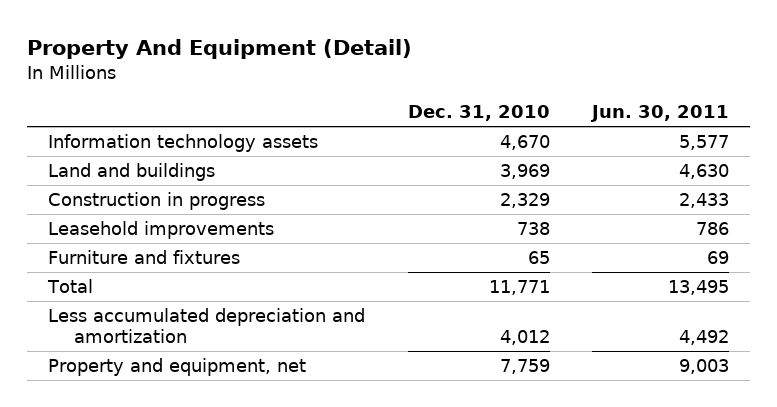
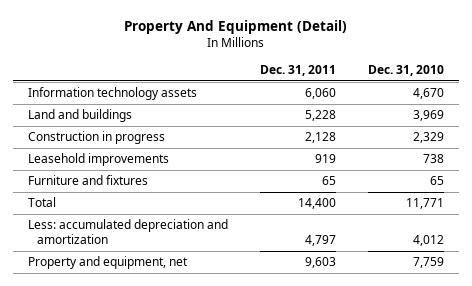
[589,105,729,123] Jun. 30, 2011 -> none
none -> [260,65,337,77] Dec. 31, 2011
[48,308,366,343] Less accumulated depreciation and amortization -> [28,219,229,245] Less: accumulated depreciation and amortization

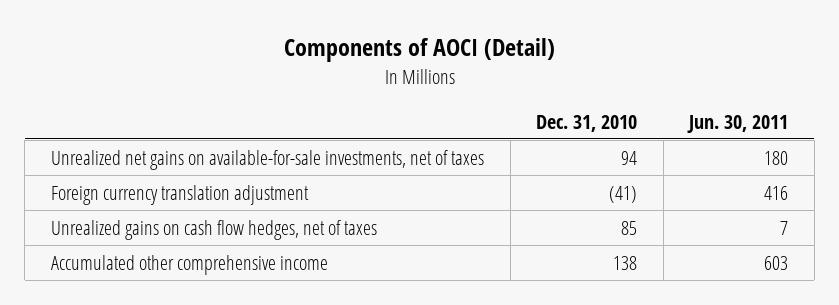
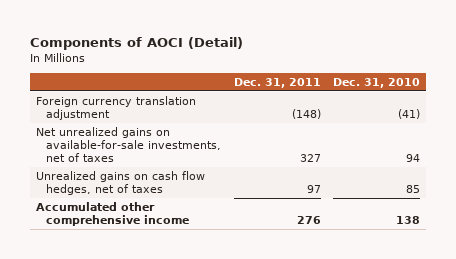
[687,114,789,133] Jun. 30, 2011 -> none
none -> [233,78,321,89] Dec. 31, 2011
[50,149,484,170] Unrealized net gains on available-for-sale investments, net of taxes -> none
none -> [35,126,222,163] Net unrealized gains on available-for-sale investments, net of taxes

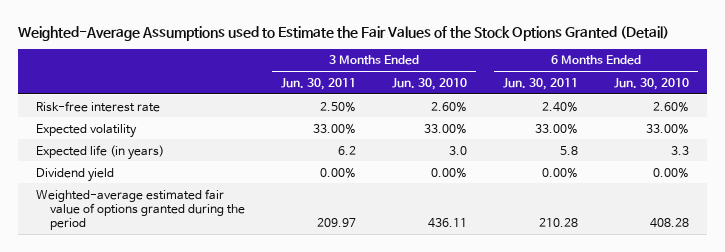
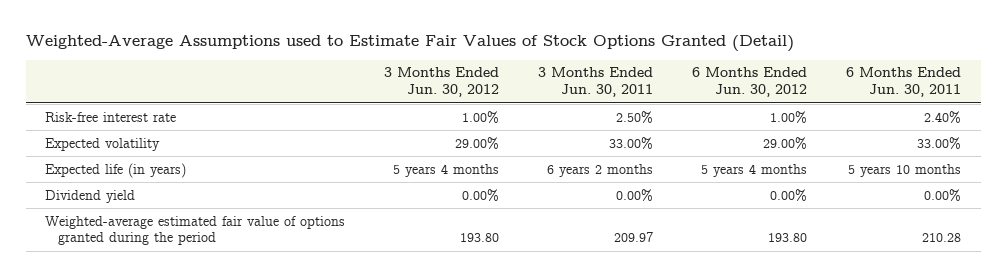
[18,25,670,41] Weighted-Average Assumptions used to Estimate the Fair Values of the Stock Options Granted (Detail) -> [25,35,794,53] Weighted-Average Assumptions used to Estimate Fair Values of Stock Options Granted (Detail)
[391,77,467,90] Jun. 30, 2010 -> none
[614,77,690,90] Jun. 30, 2010 -> none
none -> [384,67,500,98] 3 Months Ended Jun. 30, 2012
none -> [692,67,808,98] 6 Months Ended Jun. 30, 2012
[337,145,356,155] 6.2 -> [547,163,654,177] 6 years 2 months
[560,145,579,155] 5.8 -> [848,163,962,177] 5 years 10 months

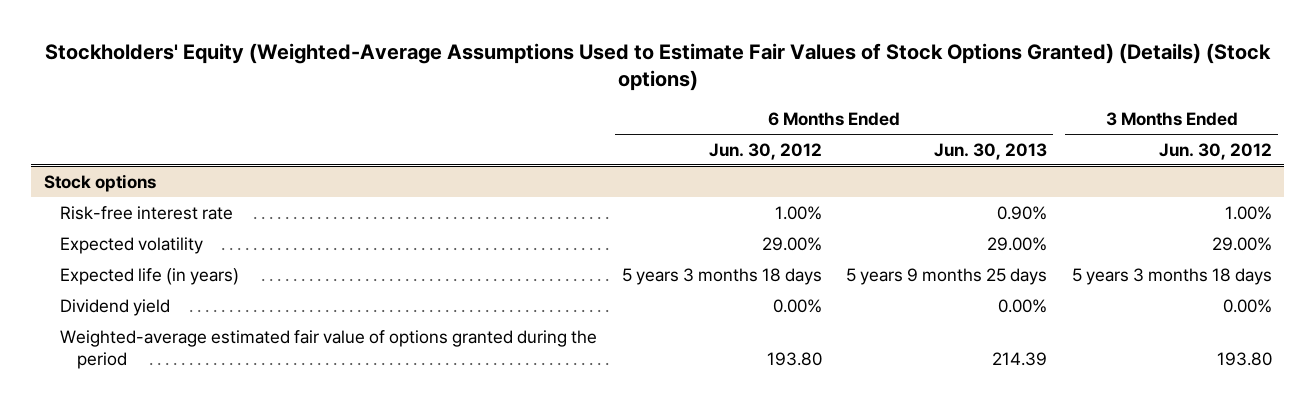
[25,35,794,53] Weighted-Average Assumptions used to Estimate Fair Values of Stock Options Granted (Detail) -> [44,42,1271,92] Stockholders' Equity (Weighted-Average Assumptions Used to Estimate Fair Values of Stock Options Granted) (Details) (Stock options)
[538,67,654,98] 3 Months Ended Jun. 30, 2011 -> none
[846,67,962,98] 6 Months Ended Jun. 30, 2011 -> none
none -> [934,142,1048,160] Jun. 30, 2013
none -> [43,173,156,192] Stock options
[393,163,500,177] 5 years 4 months -> [1071,267,1272,285] 5 years 3 months 18 days
[701,163,808,177] 5 years 4 months -> [621,267,822,285] 5 years 3 months 18 days

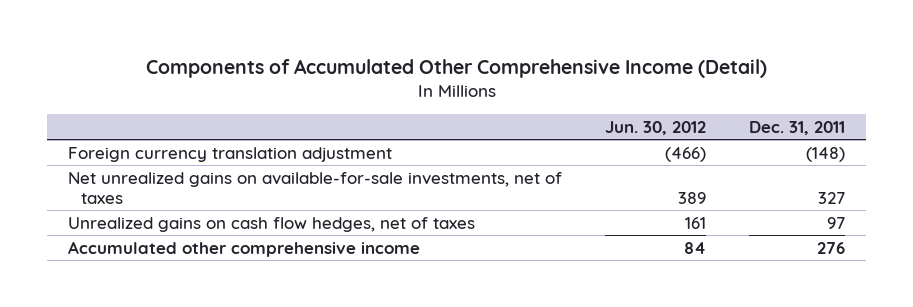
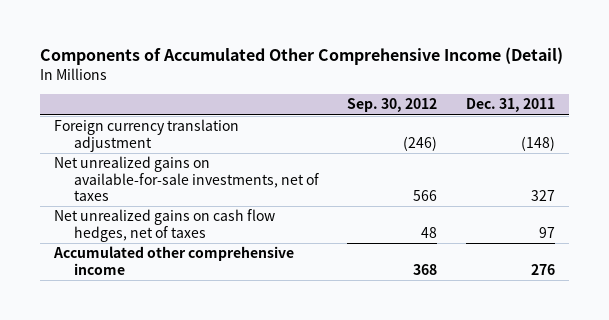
[605,120,707,135] Jun. 30, 2012 -> none
none -> [347,98,438,113] Sep. 30, 2012
[68,216,476,232] Unrealized gains on cash flow hedges, net of taxes -> [53,209,275,242] Net unrealized gains on cash flow hedges, net of taxes

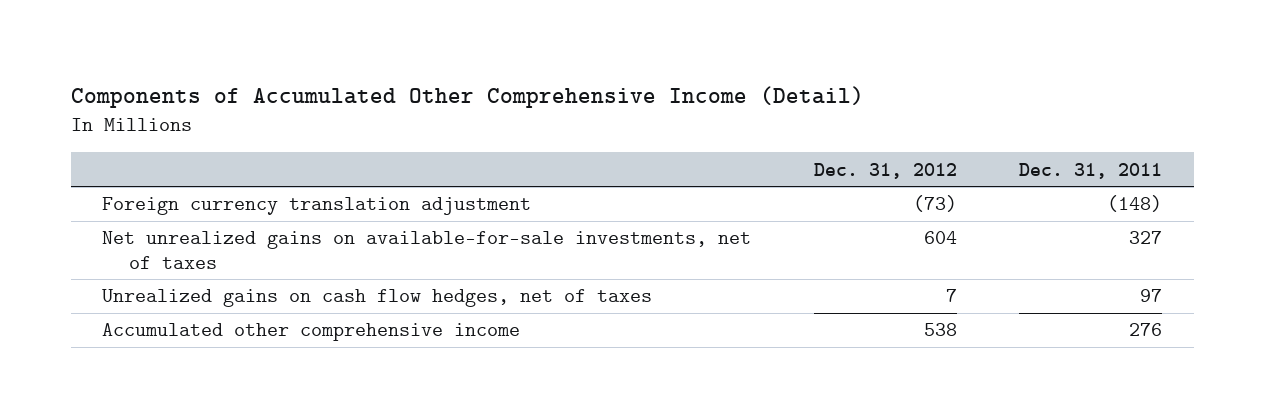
[347,98,438,113] Sep. 30, 2012 -> none
none -> [813,162,957,179] Dec. 31, 2012
[53,209,275,242] Net unrealized gains on cash flow hedges, net of taxes -> [101,289,652,308] Unrealized gains on cash flow hedges, net of taxes

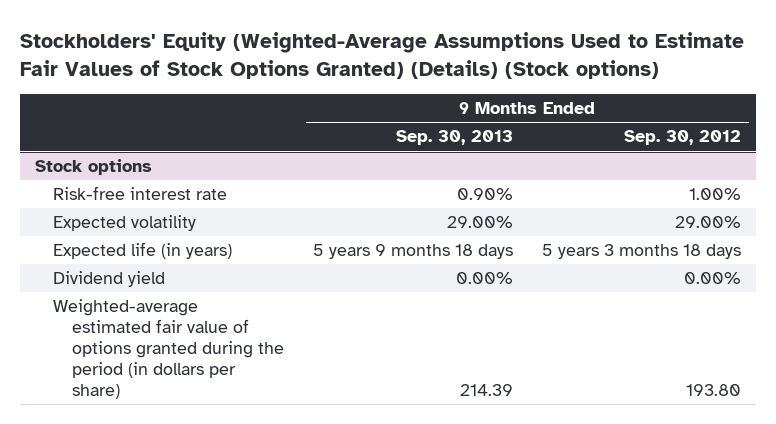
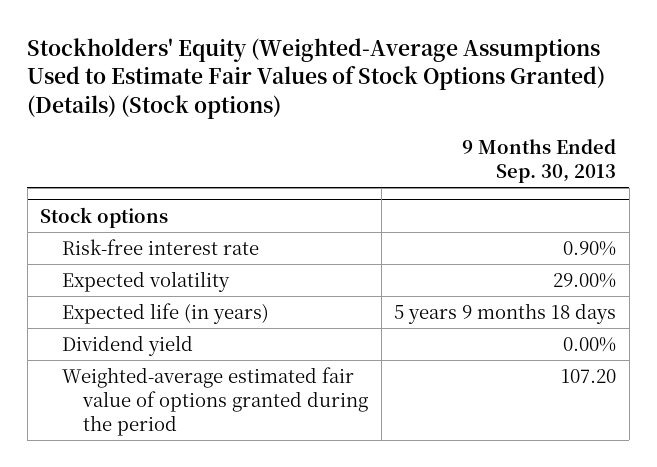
[624,130,742,146] Sep. 30, 2012 -> none
[53,299,284,400] Weighted-average estimated fair value of options granted during the period (in dollars per share) -> [61,366,369,436] Weighted-average estimated fair value of options granted during the period
[460,384,514,397] 214.39 -> [561,368,617,383] 107.20

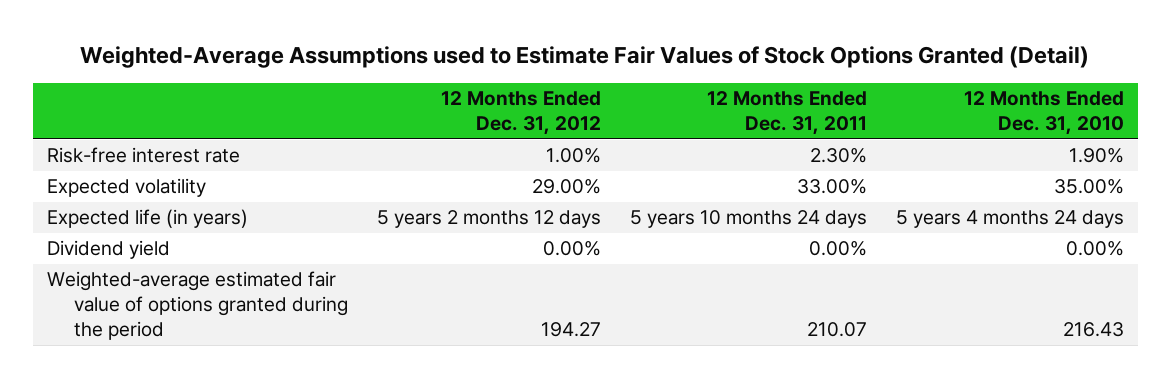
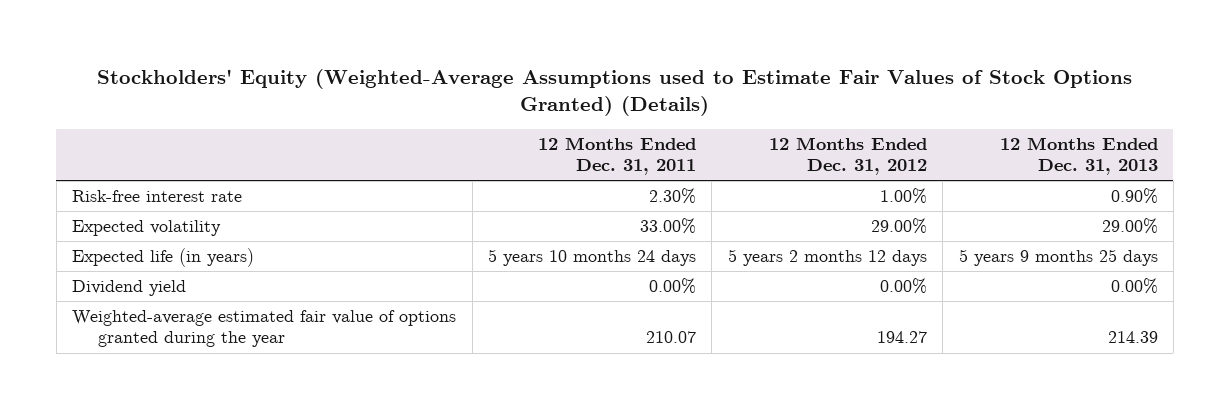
[80,46,1090,69] Weighted-Average Assumptions used to Estimate Fair Values of Stock Options Granted (Detail) -> [96,68,1132,116] Stockholders' Equity (Weighted-Average Assumptions used to Estimate Fair Values of Stock Options Granted) (Details)
[963,91,1124,135] 12 Months Ended Dec. 31, 2010 -> none
none -> [999,136,1158,176] 12 Months Ended Dec. 31, 2013
[47,271,348,341] Weighted-average estimated fair value of options granted during the period -> [72,310,457,348] Weighted-average estimated fair value of options granted during the year

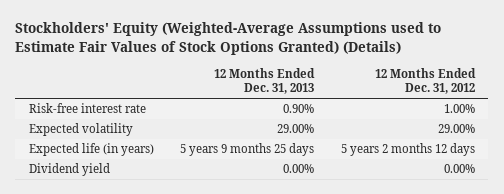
[538,136,697,176] 12 Months Ended Dec. 31, 2011 -> none
[72,310,457,348] Weighted-average estimated fair value of options granted during the year -> none

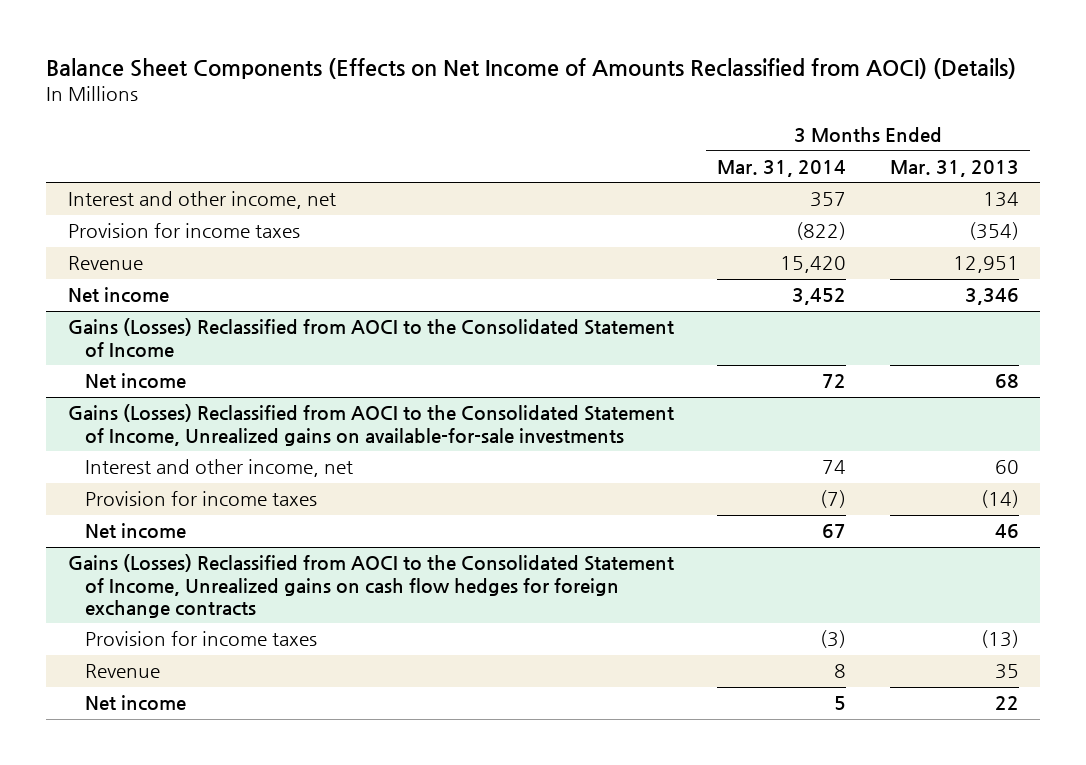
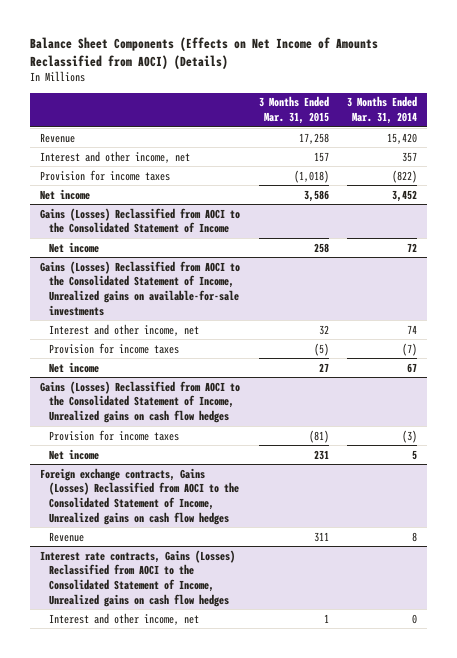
[889,159,1019,177] Mar. 31, 2013 -> none
none -> [258,96,329,125] 3 Months Ended Mar. 31, 2015
[67,256,143,271] Revenue -> [39,132,75,143] Revenue
[67,554,674,619] Gains (Losses) Reclassified from AOCI to the Consolidated Statement of Income, Unrealized gains on cash flow hedges for foreign exchange contracts -> [39,380,240,424] Gains (Losses) Reclassified from AOCI to the Consolidated Statement of Income, Unrealized gains on cash flow hedges
[84,664,160,679] Revenue -> none
none -> [39,467,240,525] Foreign exchange contracts, Gains (Losses) Reclassified from AOCI to the Consolidated Statement of Income, Unrealized gains on cash flow hedges
none -> [49,531,85,542] Revenue
none -> [39,549,235,607] Interest rate contracts, Gains (Losses) Reclassified from AOCI to the Consolidated Statement of Income, Unrealized gains on cash flow hedges
none -> [49,612,200,625] Interest and other income, net

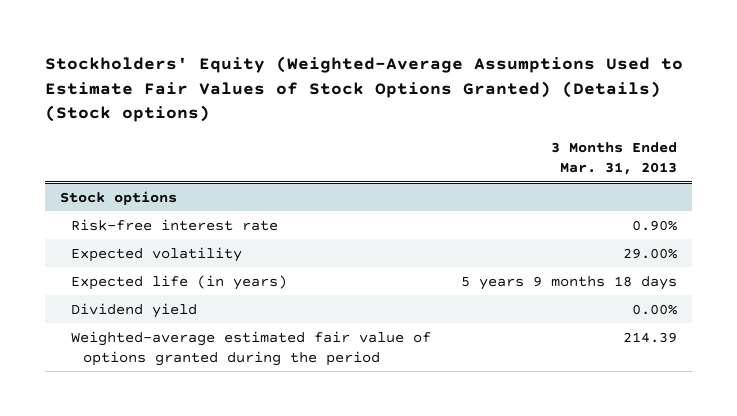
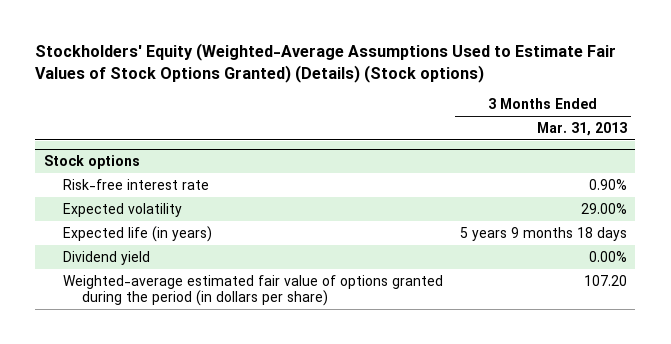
[71,330,432,366] Weighted-average estimated fair value of options granted during the period -> [62,274,443,307] Weighted-average estimated fair value of options granted during the period (in dollars per share)
[623,331,678,343] 214.39 -> [583,274,627,286] 107.20

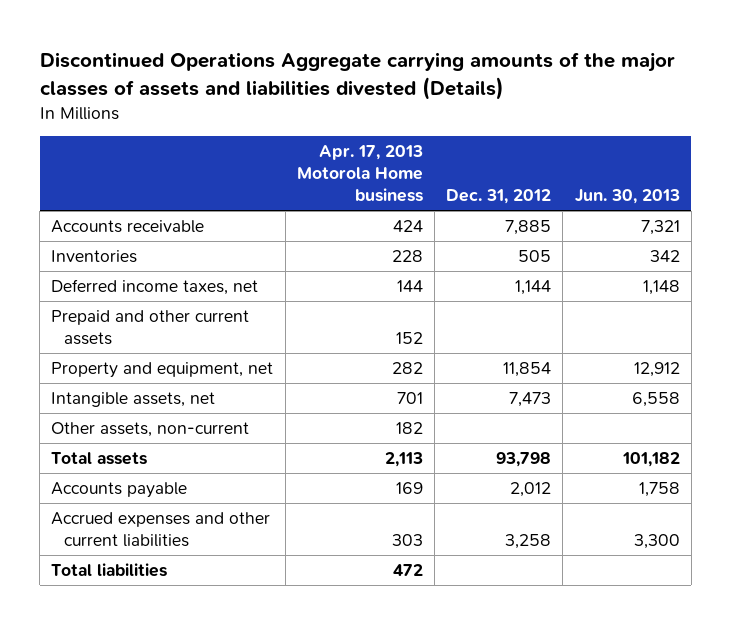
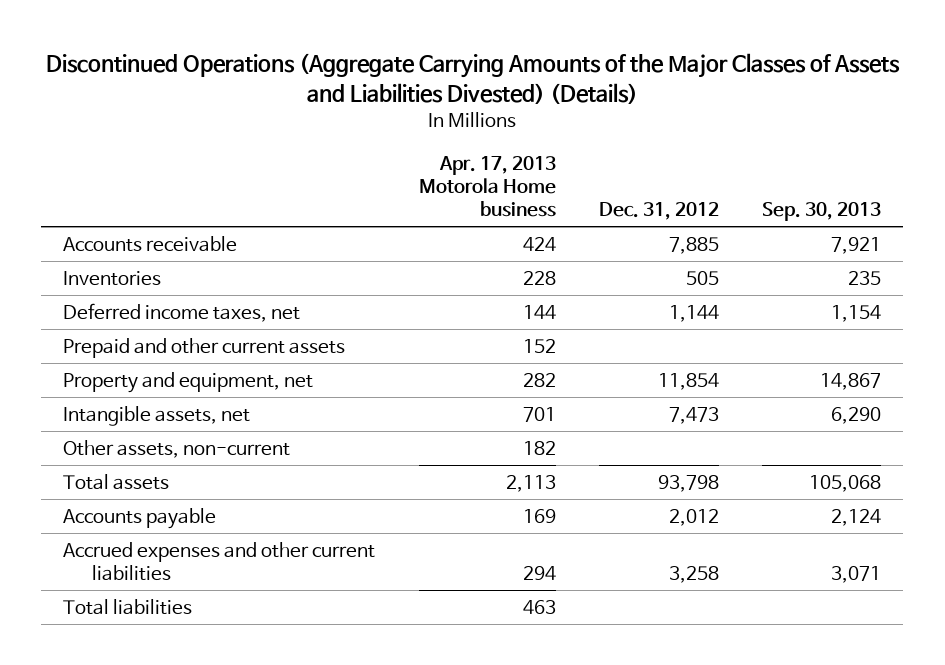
[39,52,675,100] Discontinued Operations Aggregate carrying amounts of the major classes of assets and liabilities divested (Details) -> [46,53,901,105] Discontinued Operations (Aggregate Carrying Amounts of the Major Classes of Assets and Liabilities Divested) (Details)
[574,189,680,205] Jun. 30, 2013 -> none
none -> [762,202,882,222] Sep. 30, 2013
[391,534,423,547] 303 -> [522,565,556,580] 294
[392,564,423,577] 472 -> [522,599,556,614] 463

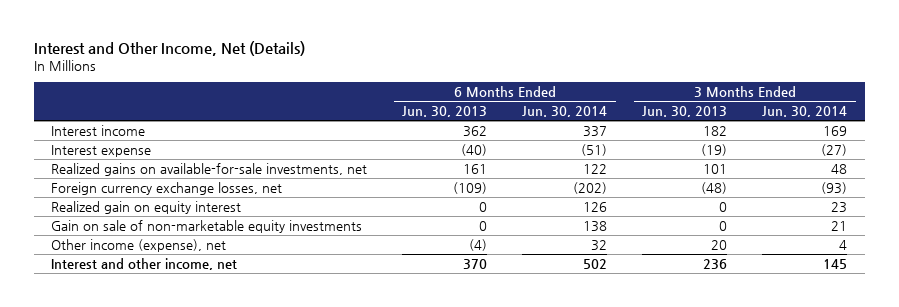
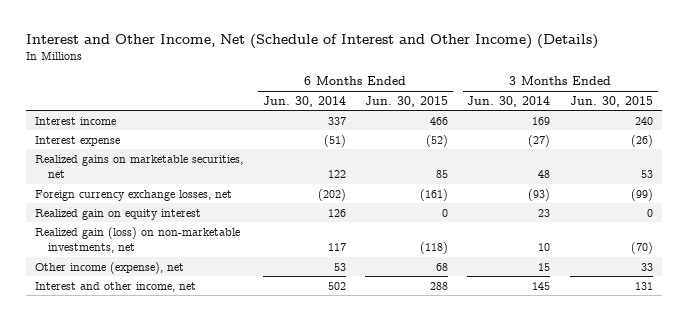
[33,41,305,57] Interest and Other Income, Net (Details) -> [25,34,598,50] Interest and Other Income, Net (Schedule of Interest and Other Income) (Details)
[402,106,488,118] Jun. 30, 2013 -> none
[642,106,728,118] Jun. 30, 2013 -> none
none -> [365,95,449,107] Jun. 30, 2015
none -> [569,95,653,107] Jun. 30, 2015
[51,162,368,176] Realized gains on available-for-sale investments, net -> [35,154,244,178] Realized gains on marketable securities, net
[51,219,363,233] Gain on sale of non-marketable equity investments -> none
none -> [35,226,241,253] Realized gain (loss) on non-marketable investments, net
[591,239,608,251] 32 -> [333,262,346,271] 53
[839,239,848,250] 4 -> [538,262,551,271] 15

